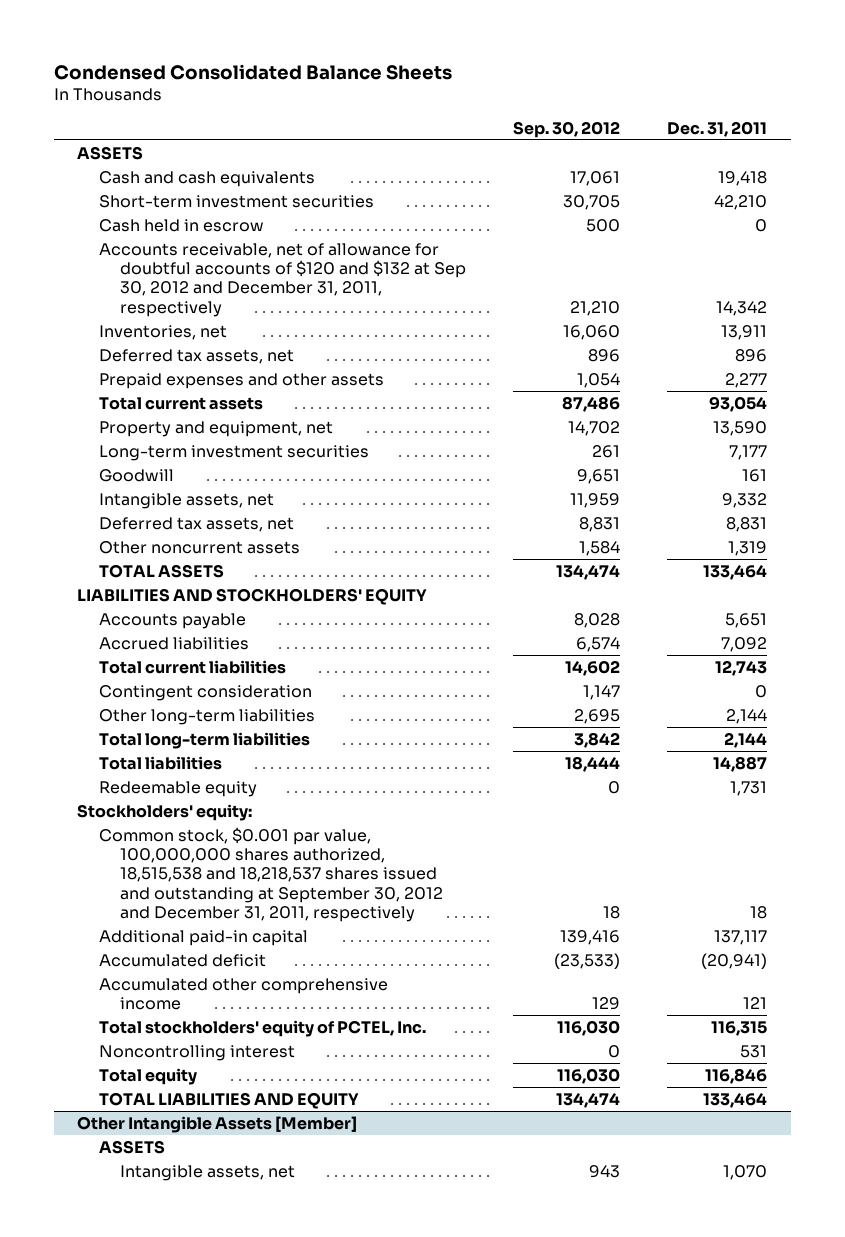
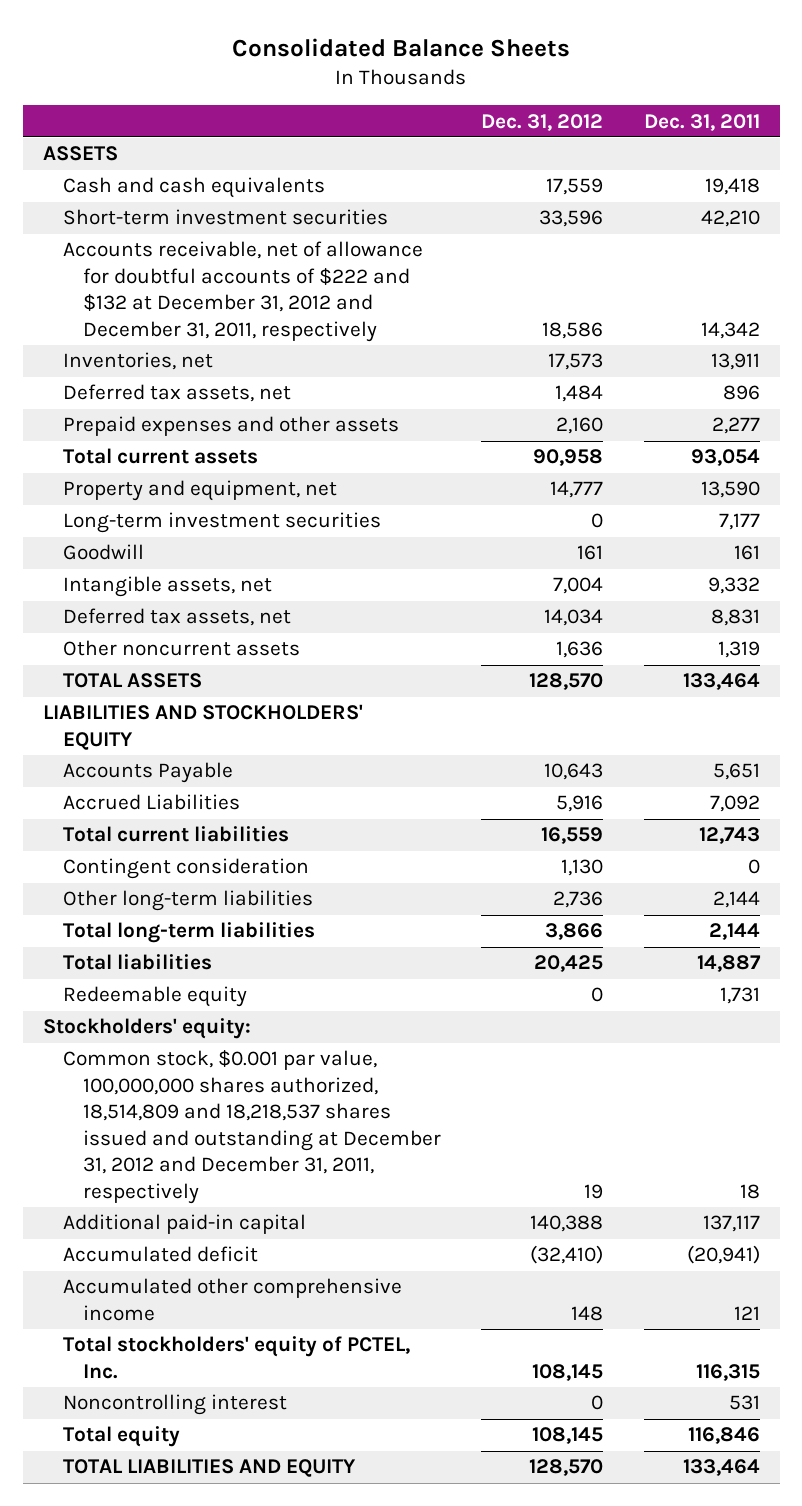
[53,63,452,80] Condensed Consolidated Balance Sheets -> [232,37,571,57] Consolidated Balance Sheets
[513,120,621,138] Sep. 30, 2012 -> none
none -> [481,113,604,131] Dec. 31, 2012
[98,218,264,232] Cash held in escrow -> none
[98,242,467,317] Accounts receivable, net of allowance for doubtful accounts of $120 and $132 at Sep 30, 2012 and December 31, 2011, respectively -> [62,241,423,342] Accounts receivable, net of allowance for doubtful accounts of $222 and $132 at December 31, 2012 and December 31, 2011, respectively
[98,612,246,629] Accounts payable -> [62,762,233,784] Accounts Payable
[98,636,249,650] Accrued liabilities -> [62,794,240,811] Accrued Liabilities
[98,826,444,922] Common stock, $0.001 par value, 100,000,000 shares authorized, 18,515,538 and 18,218,537 shares issued and outstanding at September 30, 2012 and December 31, 2011, respectively -> [62,1050,441,1204] Common stock, $0.001 par value, 100,000,000 shares authorized, 18,514,809 and 18,218,537 shares issued and outstanding at December 31, 2012 and December 31, 2011, respectively
[77,1115,358,1133] Other Intangible Assets [Member] -> none
[98,1139,165,1154] ASSETS -> none
[120,1164,296,1181] Intangible assets, net -> none

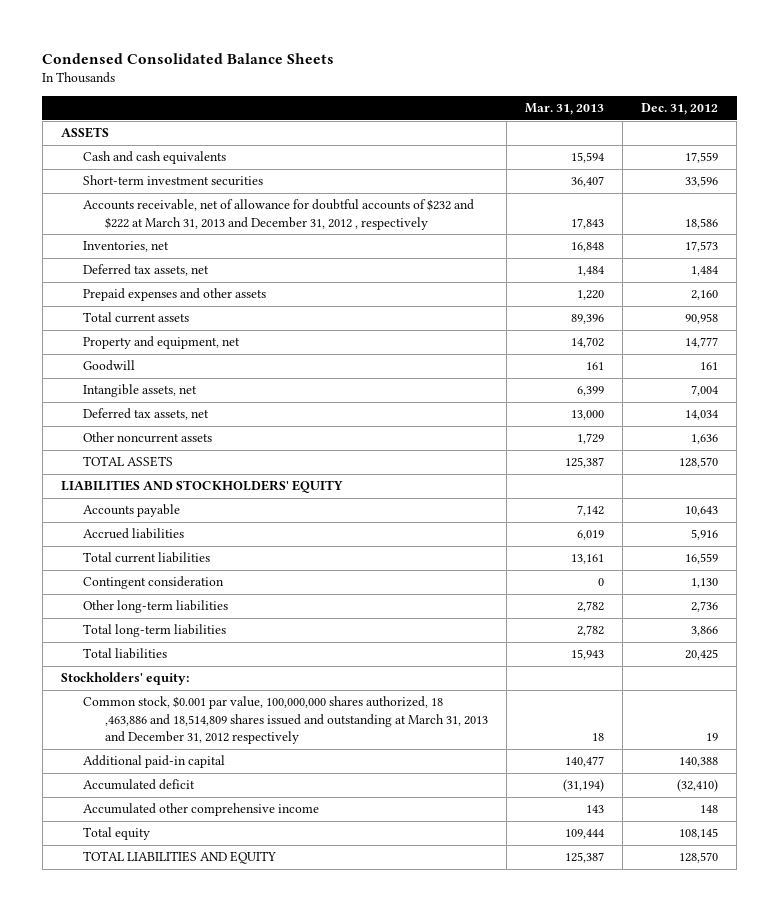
[232,37,571,57] Consolidated Balance Sheets -> [42,52,335,64] Condensed Consolidated Balance Sheets
[643,113,760,131] Dec. 31, 2011 -> none
none -> [524,103,604,116] Mar. 31, 2013
[62,241,423,342] Accounts receivable, net of allowance for doubtful accounts of $222 and $132 at December 31, 2012 and December 31, 2011, respectively -> [82,199,474,230] Accounts receivable, net of allowance for doubtful accounts of $232 and $222 at March 31, 2013 and December 31, 2012 , respectively
[62,512,381,534] Long-term investment securities -> none
[62,762,233,784] Accounts Payable -> [82,504,180,518] Accounts payable
[62,794,240,811] Accrued Liabilities -> [82,528,184,540] Accrued liabilities
[62,986,247,1008] Redeemable equity -> none
[62,1050,441,1204] Common stock, $0.001 par value, 100,000,000 shares authorized, 18,514,809 and 18,218,537 shares issued and outstanding at December 31, 2012 and December 31, 2011, respectively -> [82,696,488,745] Common stock, $0.001 par value, 100,000,000 shares authorized, 18 ,463,886 and 18,514,809 shares issued and outstanding at March 31, 2013 and December 31, 2012 respectively
[62,1336,410,1379] Total stockholders' equity of PCTEL, Inc. -> none
[62,1394,287,1416] Noncontrolling interest -> none

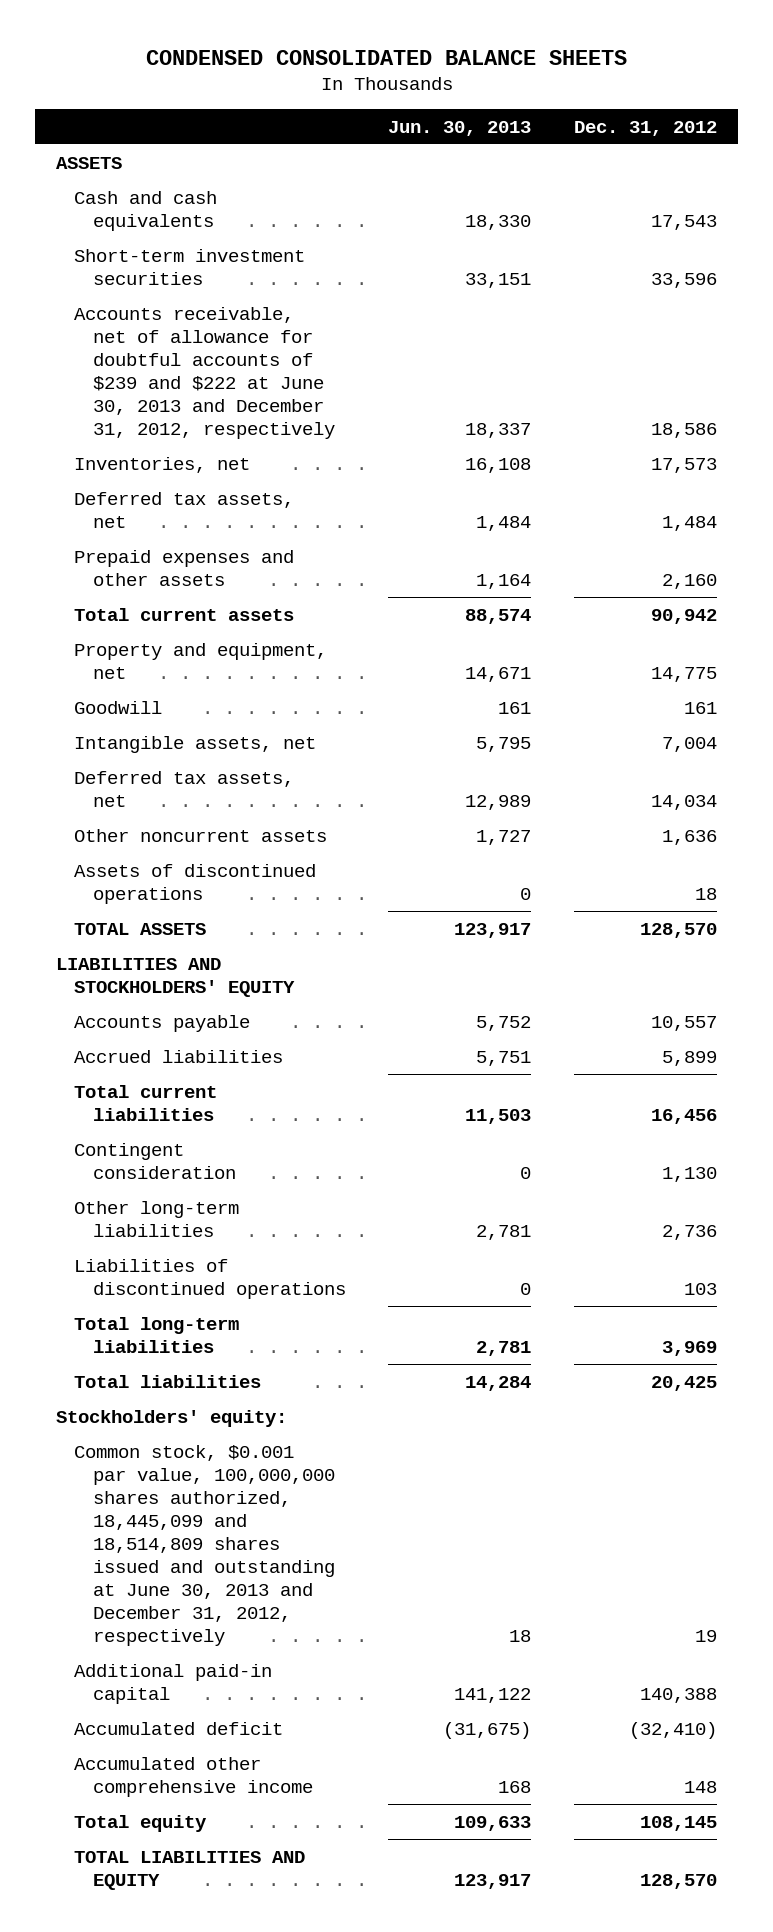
[42,52,335,64] Condensed Consolidated Balance Sheets -> [145,49,627,65] CONDENSED CONSOLIDATED BALANCE SHEETS
[524,103,604,116] Mar. 31, 2013 -> none
none -> [388,120,532,136] Jun. 30, 2013
[685,152,719,164] 17,559 -> [651,214,718,230] 17,543
[82,199,474,230] Accounts receivable, net of allowance for doubtful accounts of $232 and $222 at March 31, 2013 and December 31, 2012 , respectively -> [74,306,335,439] Accounts receivable, net of allowance for doubtful accounts of $239 and $222 at June 30, 2013 and December 31, 2012, respectively
[685,313,719,325] 90,958 -> [651,608,718,624] 90,942
[685,337,719,349] 14,777 -> [651,666,718,682] 14,775
none -> [74,863,317,904] Assets of discontinued operations
[685,506,719,517] 10,643 -> [651,1015,718,1031] 10,557
[691,529,719,541] 5,916 -> [662,1050,718,1066] 5,899
[685,553,719,565] 16,559 -> [651,1108,718,1124] 16,456
none -> [74,1258,346,1299] Liabilities of discontinued operations
[691,626,719,637] 3,866 -> [662,1340,718,1356] 3,969
[82,696,488,745] Common stock, $0.001 par value, 100,000,000 shares authorized, 18 ,463,886 and 18,514,809 shares issued and outstanding at March 31, 2013 and December 31, 2012 respectively -> [74,1444,335,1647] Common stock, $0.001 par value, 100,000,000 shares authorized, 18,445,099 and 18,514,809 shares issued and outstanding at June 30, 2013 and December 31, 2012, respectively

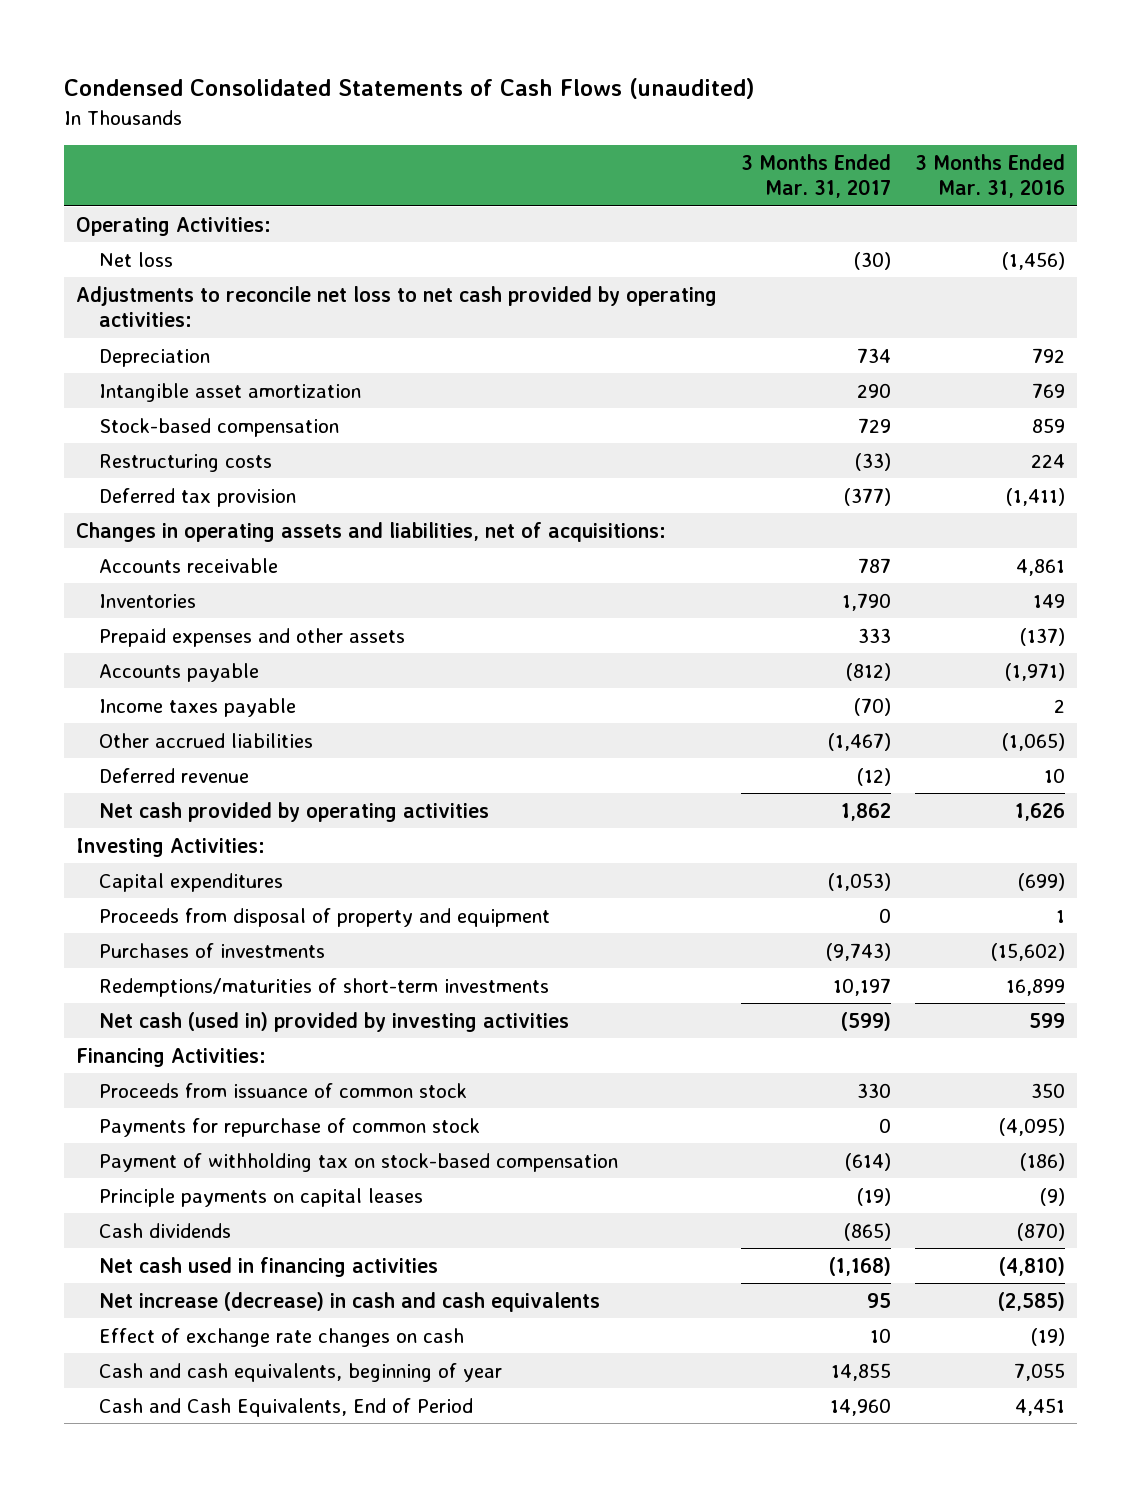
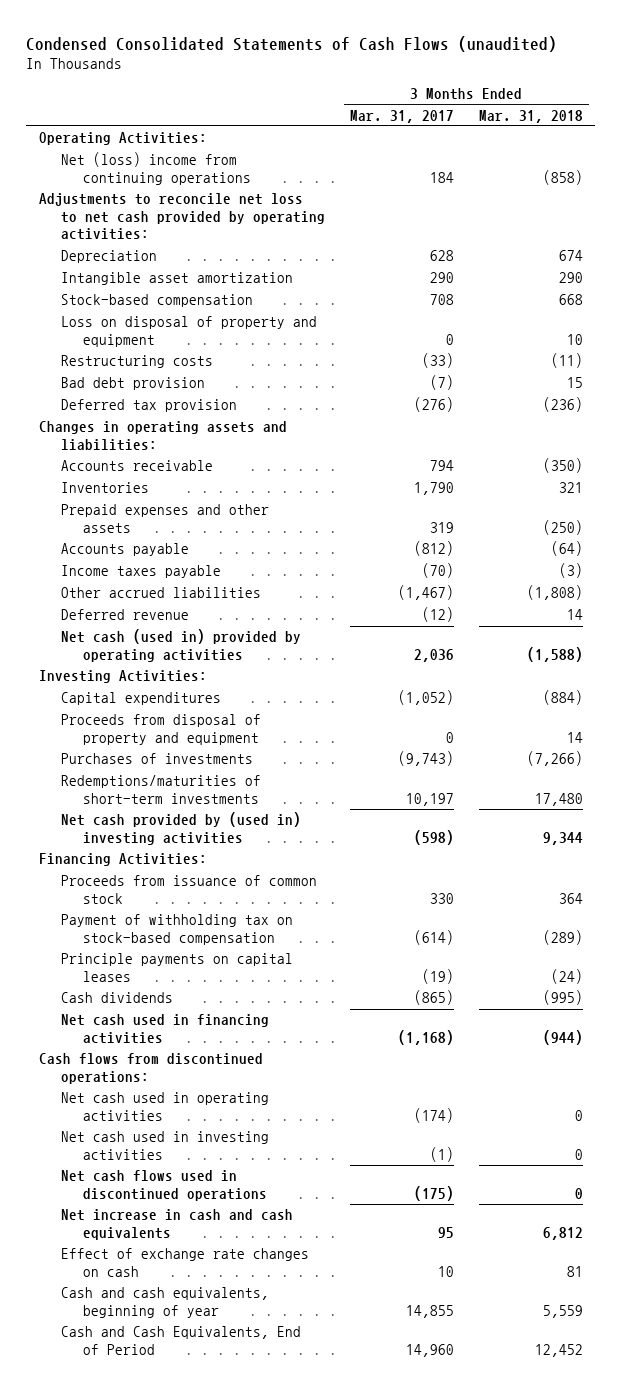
[915,154,1066,199] 3 Months Ended Mar. 31, 2016 -> none
none -> [478,109,583,123] Mar. 31, 2018
[99,251,174,267] Net loss -> none
none -> [60,152,252,185] Net (loss) income from continuing operations
[857,347,892,363] 734 -> [429,250,454,262] 628
[858,417,892,433] 729 -> [429,294,454,306] 708
none -> [60,316,317,347] Loss on disposal of property and equipment
none -> [60,377,205,391] Bad debt provision
[844,487,892,506] (377) -> [413,397,454,413] (276)
[75,521,666,542] Changes in operating assets and liabilities, net of acquisitions: -> [38,421,287,451] Changes in operating assets and liabilities:
[858,557,892,573] 787 -> [429,460,454,472] 794
[858,627,892,643] 333 -> [429,521,454,533] 319
[99,801,490,822] Net cash provided by operating activities -> [60,629,301,662] Net cash (used in) provided by operating activities
[841,802,892,821] 1,862 -> [413,648,454,662] 2,036
[828,872,892,891] (1,053) -> [397,690,454,706] (1,052)
[99,1011,570,1032] Net cash (used in) provided by investing activities -> [60,812,301,845] Net cash provided by (used in) investing activities
[841,1011,892,1031] (599) -> [413,829,454,845] (598)
[99,1117,481,1137] Payments for repurchase of common stock -> none
none -> [38,1053,263,1084] Cash flows from discontinued operations:
none -> [60,1092,269,1121] Net cash used in operating activities
none -> [60,1131,269,1160] Net cash used in investing activities
none -> [60,1170,268,1201] Net cash flows used in discontinued operations
[99,1291,601,1312] Net increase (decrease) in cash and cash equivalents -> [60,1209,293,1240] Net increase in cash and cash equivalents

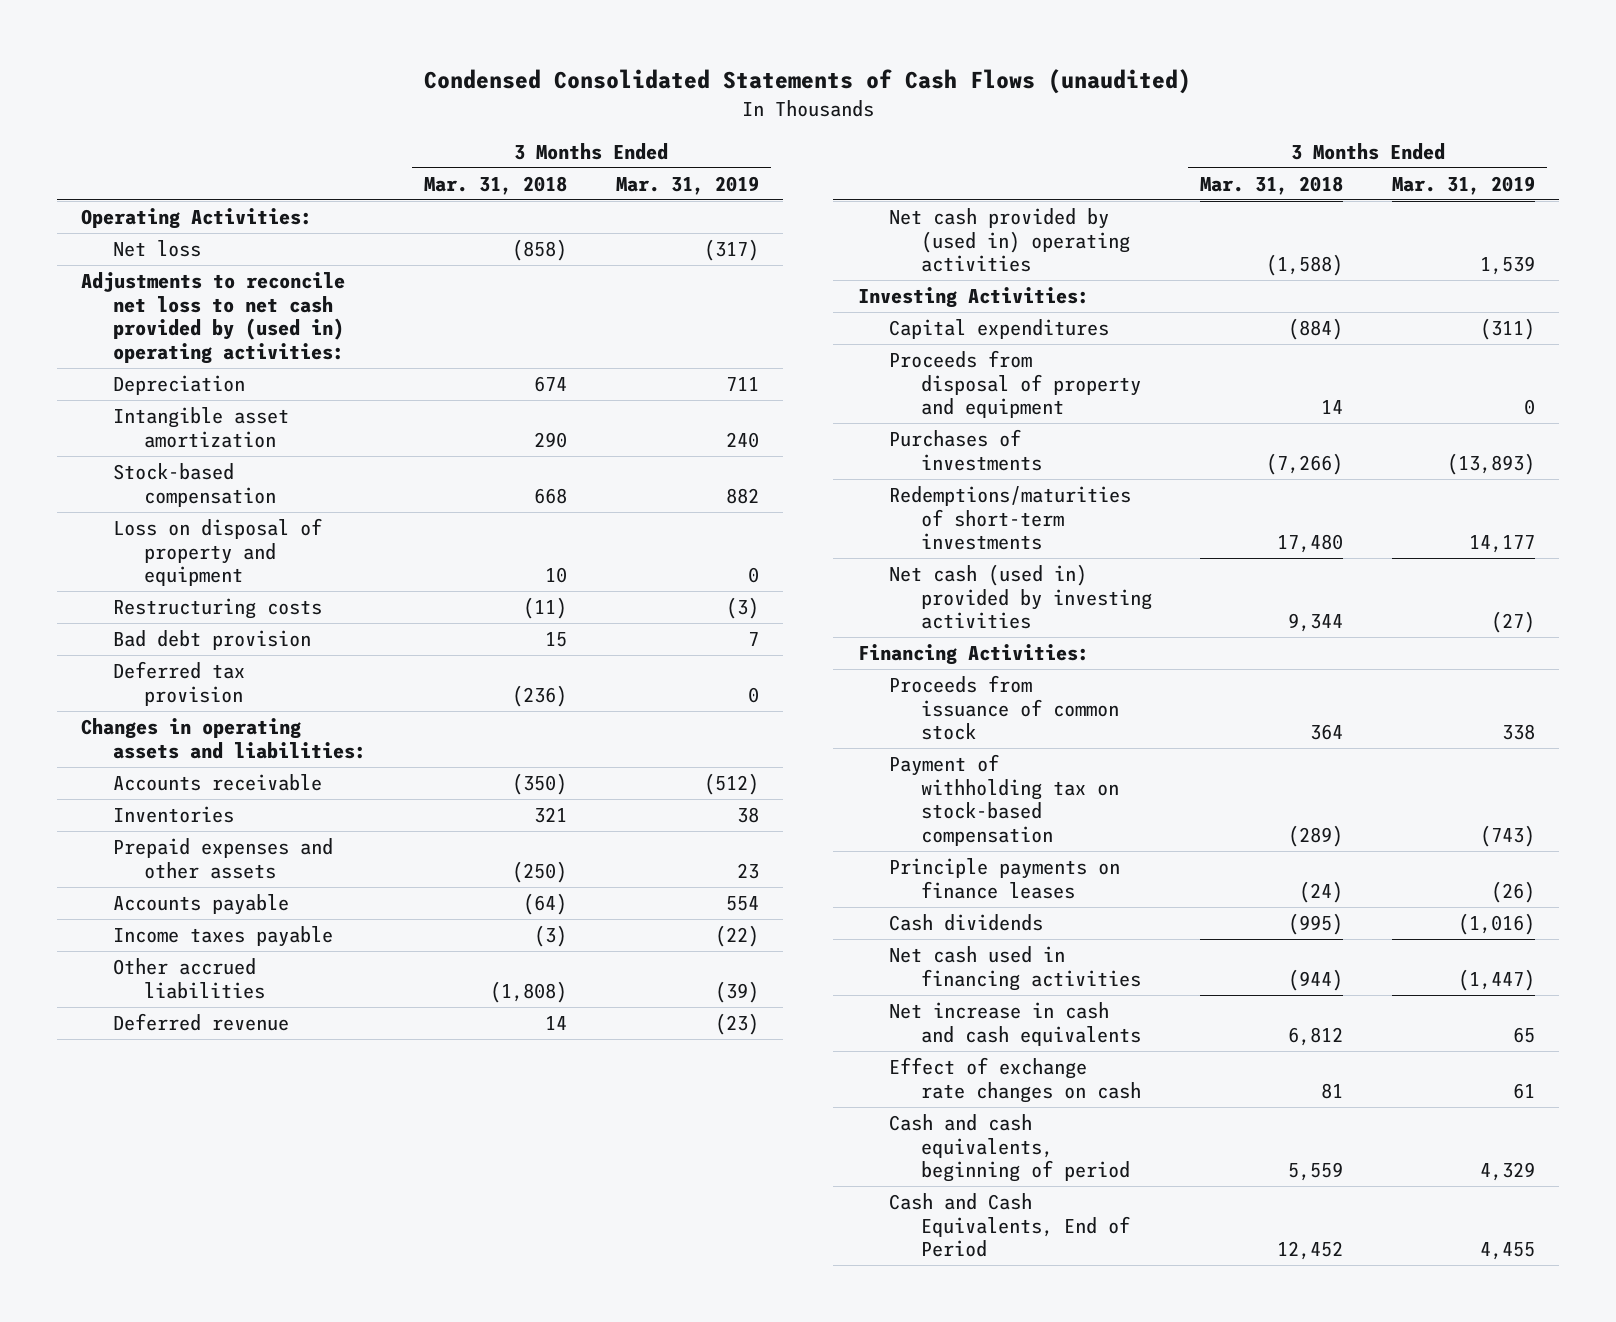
[349,109,454,123] Mar. 31, 2017 -> none
none -> [615,175,759,195] Mar. 31, 2019
[60,152,252,185] Net (loss) income from continuing operations -> [112,240,201,258] Net loss
[38,193,325,241] Adjustments to reconcile net loss to net cash provided by operating activities: -> [81,272,346,365] Adjustments to reconcile net loss to net cash provided by (used in) operating activities:
[60,629,301,662] Net cash (used in) provided by operating activities -> [889,208,1130,273] Net cash provided by (used in) operating activities
[60,812,301,845] Net cash provided by (used in) investing activities -> [889,564,1152,630] Net cash (used in) provided by investing activities
[60,953,293,982] Principle payments on capital leases -> [889,858,1121,899] Principle payments on finance leases
[38,1053,263,1084] Cash flows from discontinued operations: -> none
[60,1092,269,1121] Net cash used in operating activities -> none
[60,1131,269,1160] Net cash used in investing activities -> none
[60,1170,268,1201] Net cash flows used in discontinued operations -> none
[60,1287,269,1318] Cash and cash equivalents, beginning of year -> [889,1114,1130,1183] Cash and cash equivalents, beginning of period

